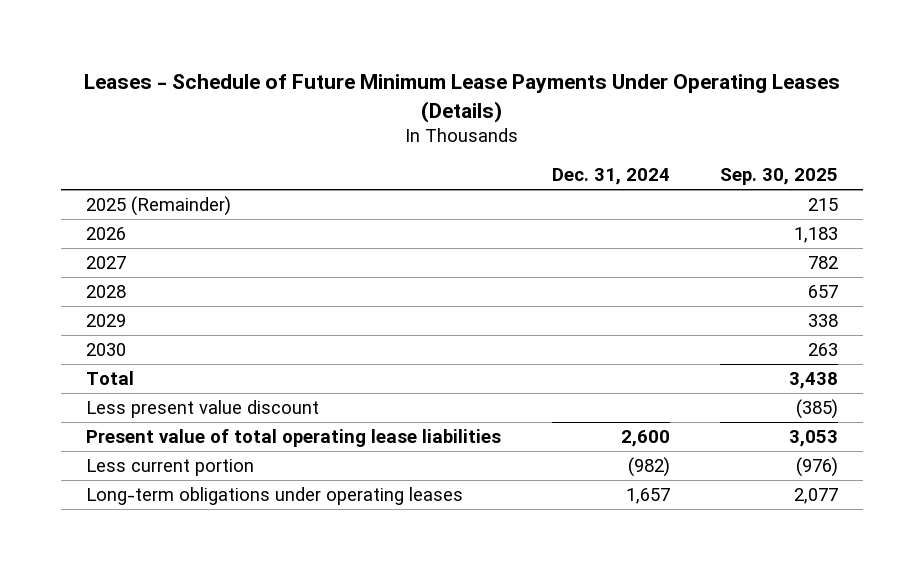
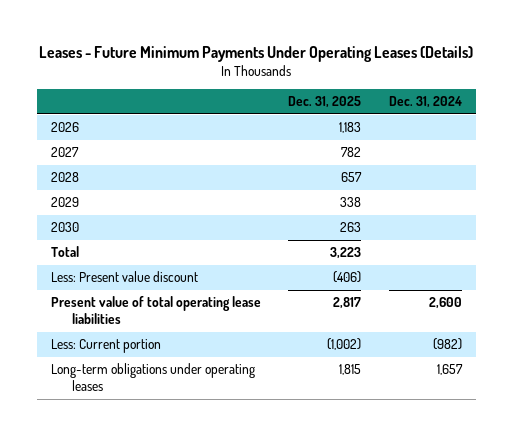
[84,74,841,123] Leases - Schedule of Future Minimum Lease Payments Under Operating Leases (Details) -> [39,45,474,62] Leases - Future Minimum Payments Under Operating Leases (Details)
[720,168,839,186] Sep. 30, 2025 -> none
none -> [288,96,362,109] Dec. 31, 2025
[86,195,232,216] 2025 (Remainder) -> none
[86,399,320,418] Less present value discount -> [50,271,198,283] Less: Present value discount
[86,458,255,476] Less current portion -> [50,339,161,354] Less: Current portion

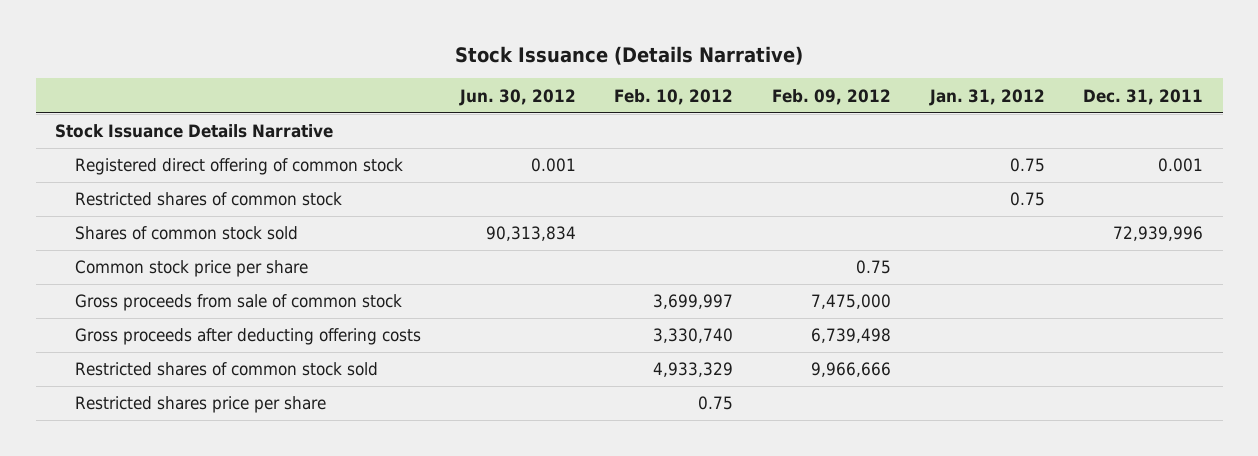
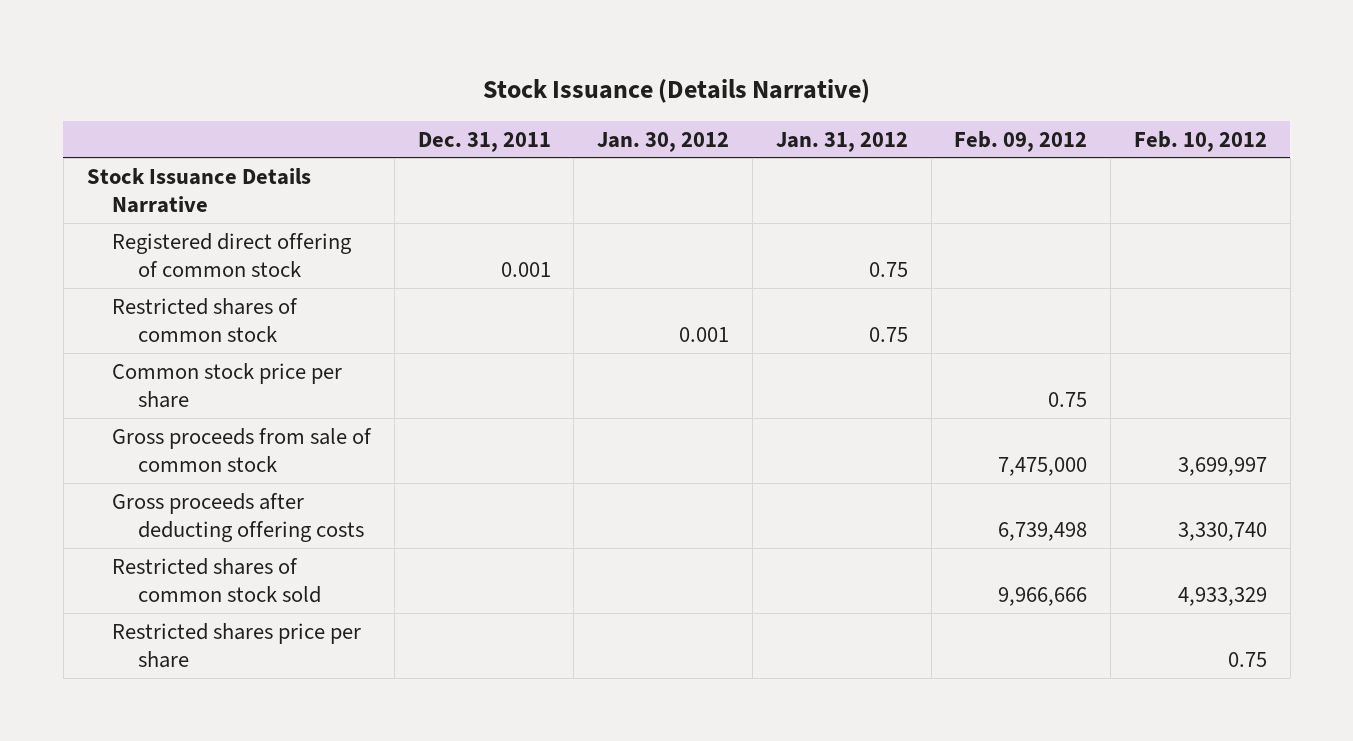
[458,88,576,106] Jun. 30, 2012 -> none
none -> [597,131,730,152] Jan. 30, 2012
[74,226,298,241] Shares of common stock sold -> none

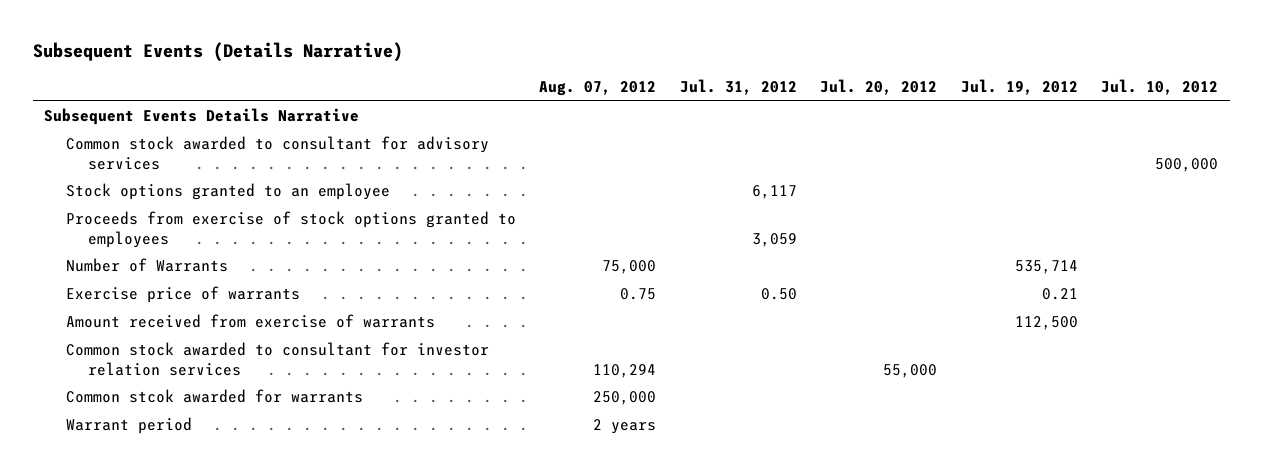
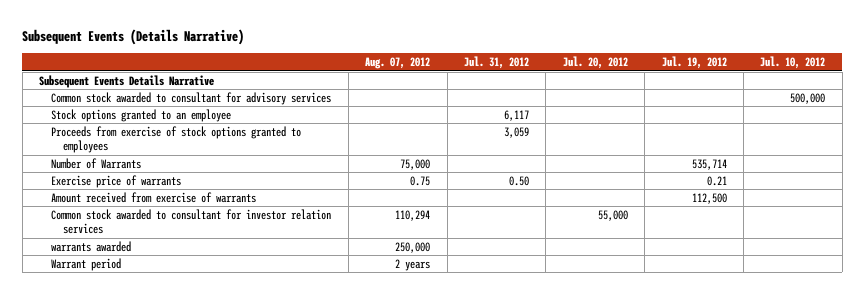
[66,389,364,404] Common stcok awarded for warrants -> [51,240,132,252] warrants awarded

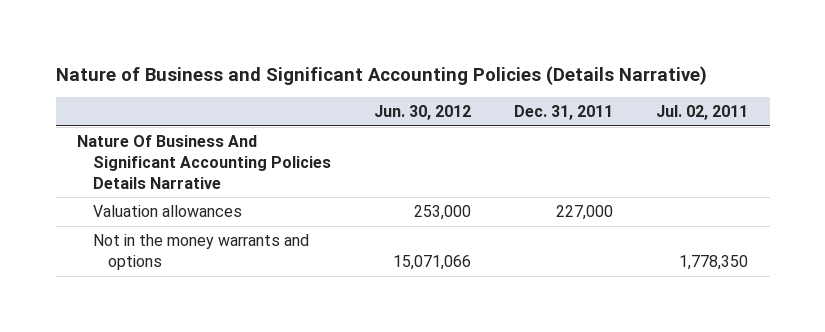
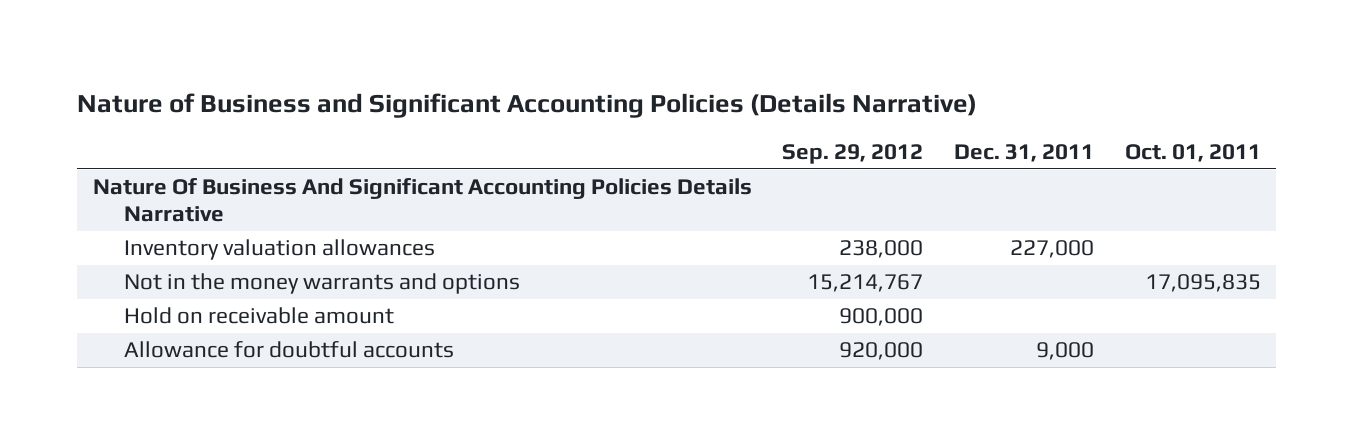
[373,105,471,121] Jun. 30, 2012 -> none
[656,105,749,121] Jul. 02, 2011 -> none
none -> [782,144,924,165] Sep. 29, 2012
none -> [1124,144,1261,163] Oct. 01, 2011
[92,205,242,218] Valuation allowances -> [123,239,435,261] Inventory valuation allowances
none -> [123,307,394,325] Hold on receivable amount
none -> [123,341,454,359] Allowance for doubtful accounts

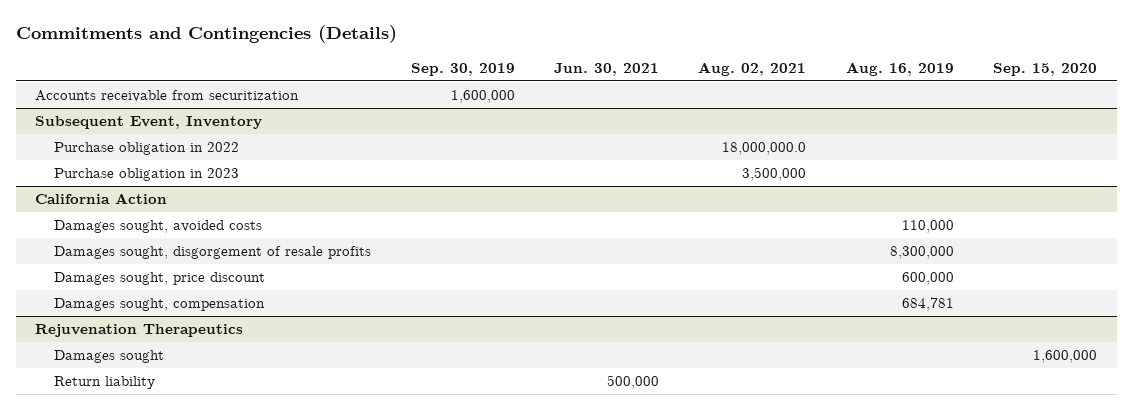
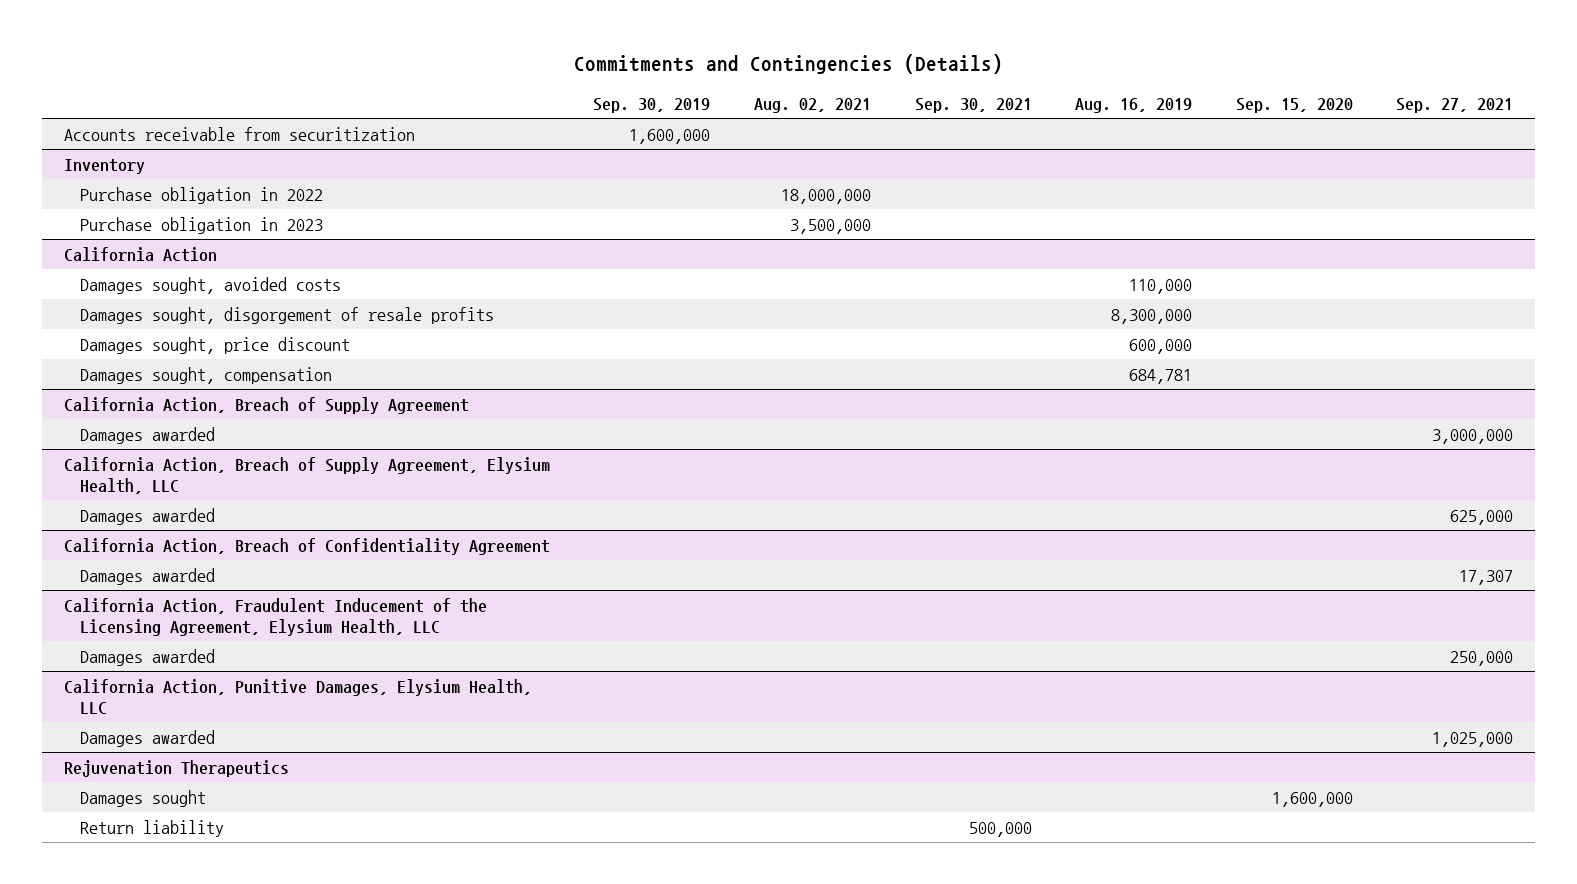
[553,62,659,76] Jun. 30, 2021 -> none
none -> [914,97,1032,113] Sep. 30, 2021
none -> [1396,97,1514,113] Sep. 27, 2021
[35,116,263,130] Subsequent Event, Inventory -> [63,158,145,174] Inventory
[722,142,807,156] 18,000,000.0 -> [781,188,872,204] 18,000,000
none -> [63,396,469,414] California Action, Breach of Supply Agreement
none -> [80,426,216,444] Damages awarded
none -> [63,456,550,494] California Action, Breach of Supply Agreement, Elysium Health, LLC
none -> [80,507,216,525] Damages awarded
none -> [63,537,550,555] California Action, Breach of Confidentiality Agreement
none -> [80,567,216,585] Damages awarded
none -> [63,597,487,636] California Action, Fraudulent Inducement of the Licensing Agreement, Elysium Health, LLC
none -> [80,648,216,666] Damages awarded
none -> [63,678,532,714] California Action, Punitive Damages, Elysium Health, LLC
none -> [80,729,216,747] Damages awarded

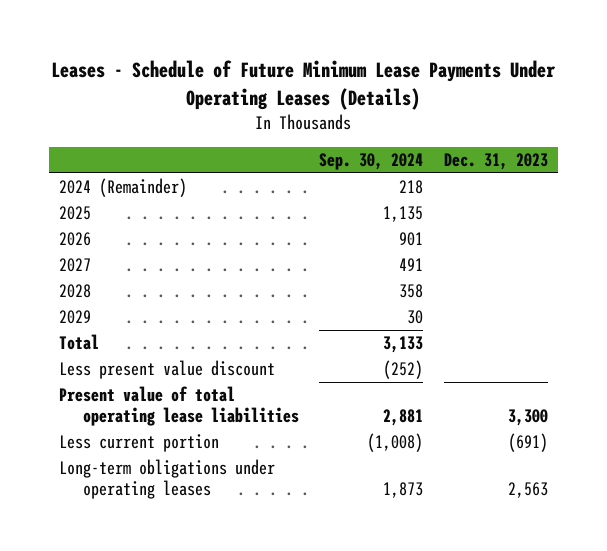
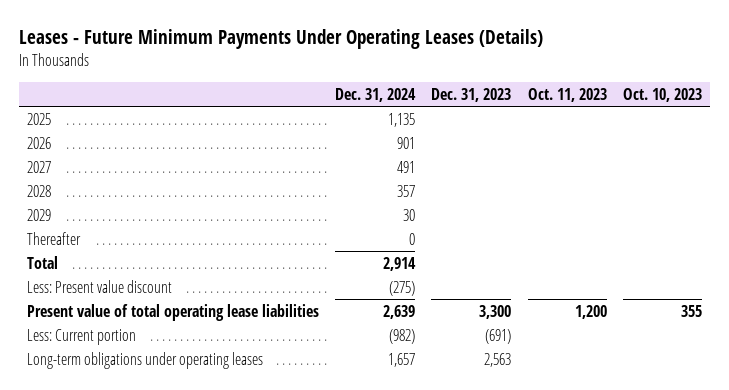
[51,59,557,110] Leases - Schedule of Future Minimum Lease Payments Under Operating Leases (Details) -> [18,28,543,49] Leases - Future Minimum Payments Under Operating Leases (Details)
[319,153,424,171] Sep. 30, 2024 -> none
none -> [335,87,417,102] Dec. 31, 2024
none -> [527,87,607,102] Oct. 11, 2023
none -> [622,87,702,102] Oct. 10, 2023
[59,178,188,198] 2024 (Remainder) -> none
none -> [26,231,81,245] Thereafter
[59,360,276,380] Less present value discount -> [26,279,172,293] Less: Present value discount
[59,434,220,453] Less current portion -> [26,328,136,345] Less: Current portion

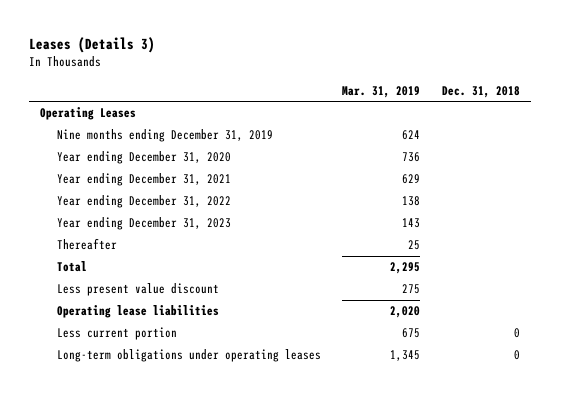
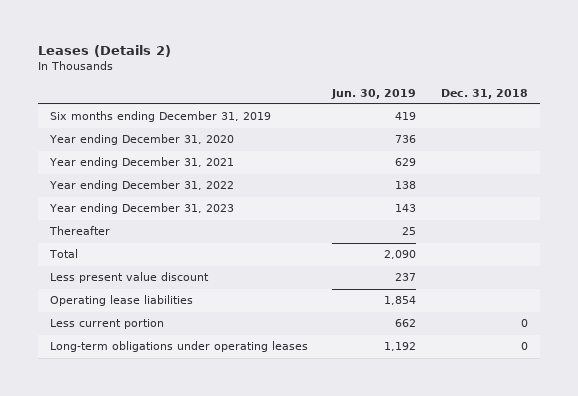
[29,37,156,54] Leases (Details 3) -> [37,45,171,58] Leases (Details 2)
[342,85,421,98] Mar. 31, 2019 -> none
none -> [331,88,417,99] Jun. 30, 2019
[40,107,137,121] Operating Leases -> none
[56,129,273,143] Nine months ending December 31, 2019 -> [50,111,272,123] Six months ending December 31, 2019

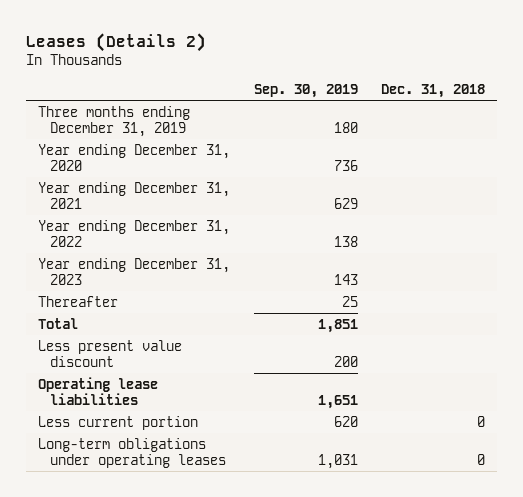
[331,88,417,99] Jun. 30, 2019 -> none
none -> [253,83,358,98] Sep. 30, 2019
[50,111,272,123] Six months ending December 31, 2019 -> [37,105,190,137] Three months ending December 31, 2019

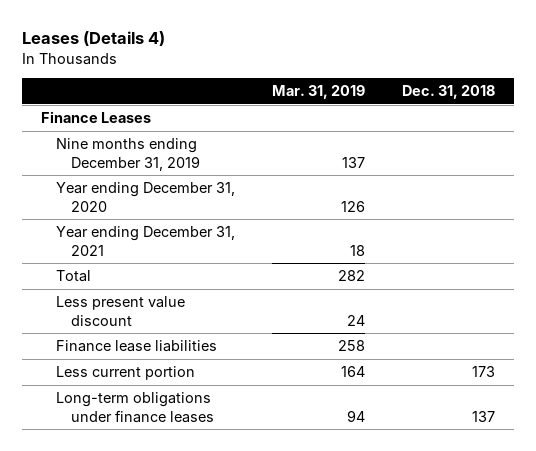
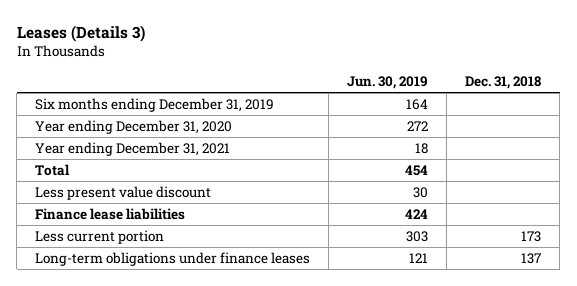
[22,31,166,47] Leases (Details 4) -> [16,24,145,42] Leases (Details 3)
[271,85,365,100] Mar. 31, 2019 -> none
none -> [347,75,429,89] Jun. 30, 2019
[40,111,151,124] Finance Leases -> none
[55,138,200,171] Nine months ending December 31, 2019 -> [35,98,275,113] Six months ending December 31, 2019

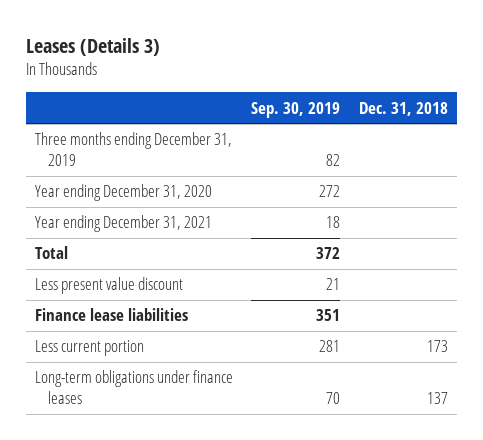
[347,75,429,89] Jun. 30, 2019 -> none
none -> [251,101,341,118] Sep. 30, 2019
[35,98,275,113] Six months ending December 31, 2019 -> [35,132,233,166] Three months ending December 31, 2019

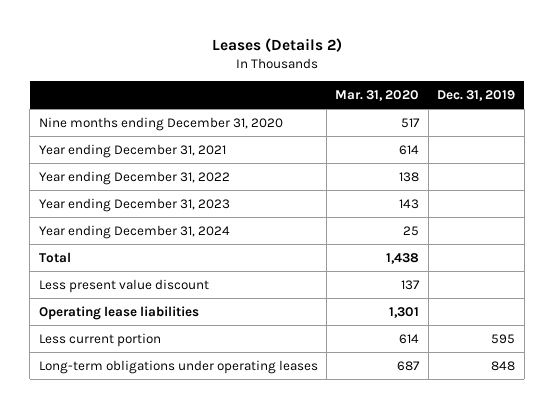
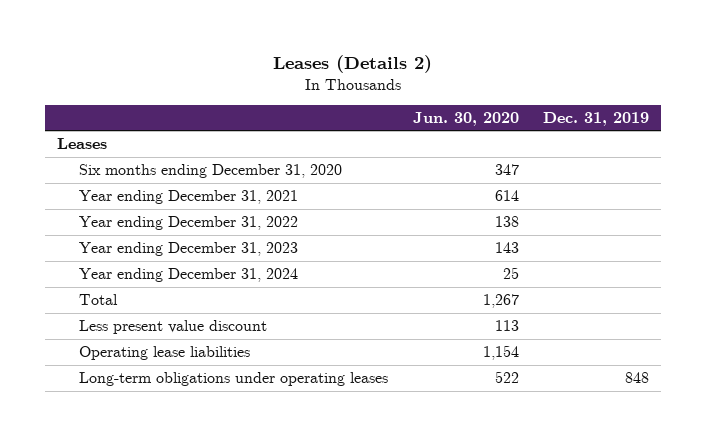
[335,90,420,102] Mar. 31, 2020 -> none
none -> [412,111,519,126] Jun. 30, 2020
none -> [57,138,108,150] Leases
[38,116,283,131] Nine months ending December 31, 2020 -> [79,164,343,179] Six months ending December 31, 2020
[38,332,161,347] Less current portion -> none

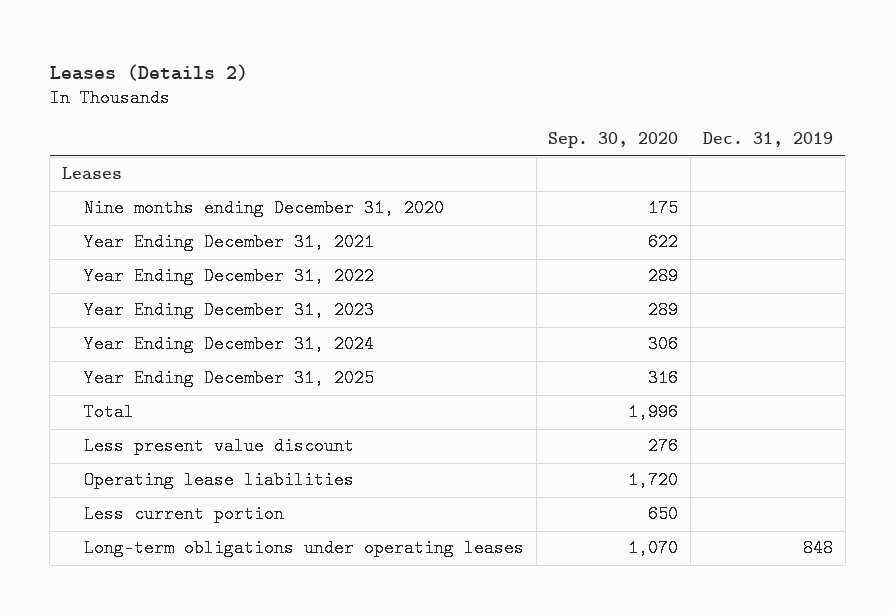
[412,111,519,126] Jun. 30, 2020 -> none
none -> [548,132,679,149] Sep. 30, 2020
[79,164,343,179] Six months ending December 31, 2020 -> [83,199,444,218] Nine months ending December 31, 2020
[79,190,299,205] Year ending December 31, 2021 -> [83,233,374,252] Year Ending December 31, 2021
[79,216,299,231] Year ending December 31, 2022 -> [83,267,374,286] Year Ending December 31, 2022
[79,242,299,257] Year ending December 31, 2023 -> [83,301,374,320] Year Ending December 31, 2023
[79,268,299,283] Year ending December 31, 2024 -> [83,335,374,354] Year Ending December 31, 2024
none -> [83,369,374,388] Year Ending December 31, 2025
none -> [83,505,284,524] Less current portion

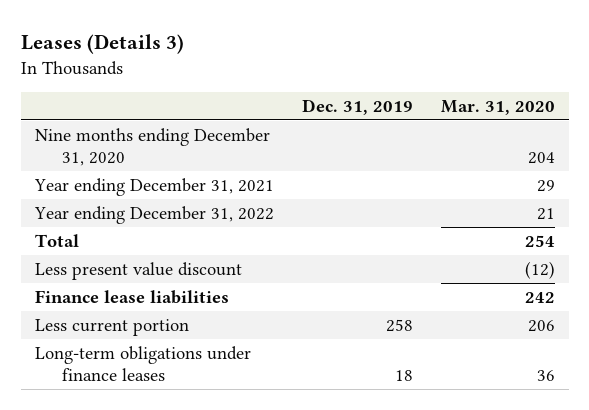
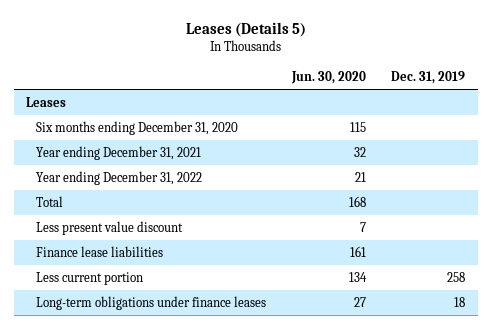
[20,34,184,55] Leases (Details 3) -> [185,21,306,37] Leases (Details 5)
[440,99,555,115] Mar. 31, 2020 -> none
none -> [290,71,366,85] Jun. 30, 2020
none -> [26,97,67,108] Leases
[34,127,270,166] Nine months ending December 31, 2020 -> [36,121,239,136] Six months ending December 31, 2020

